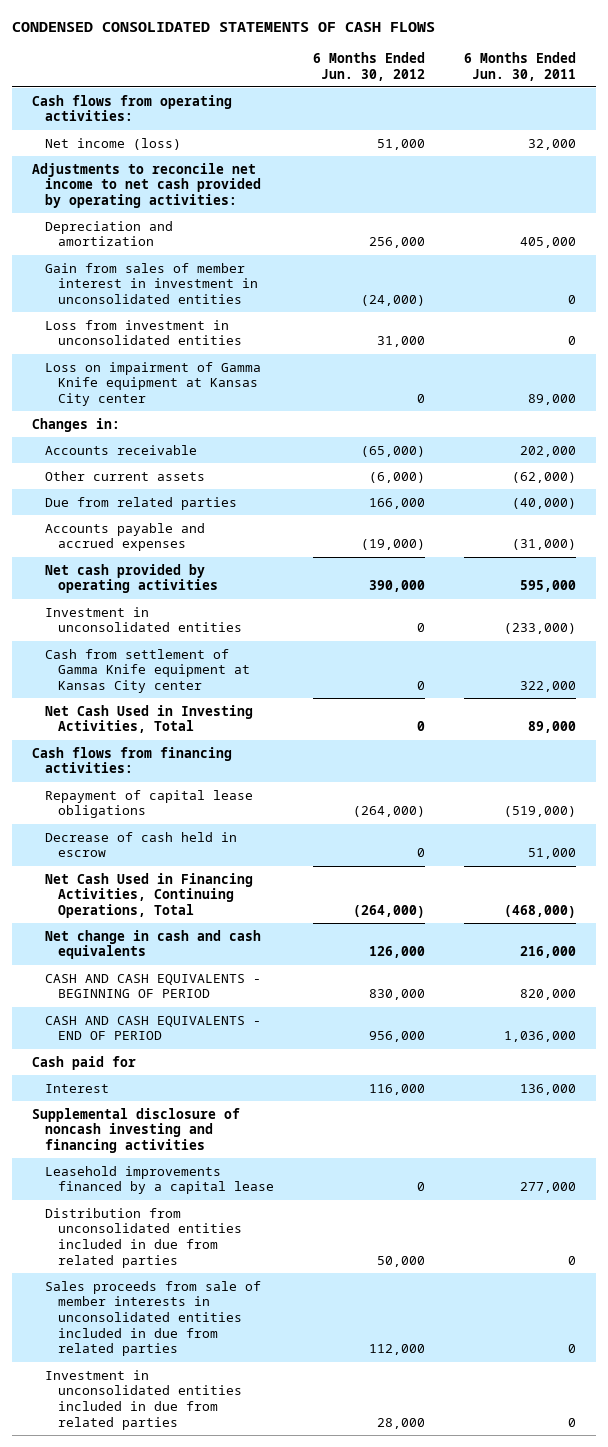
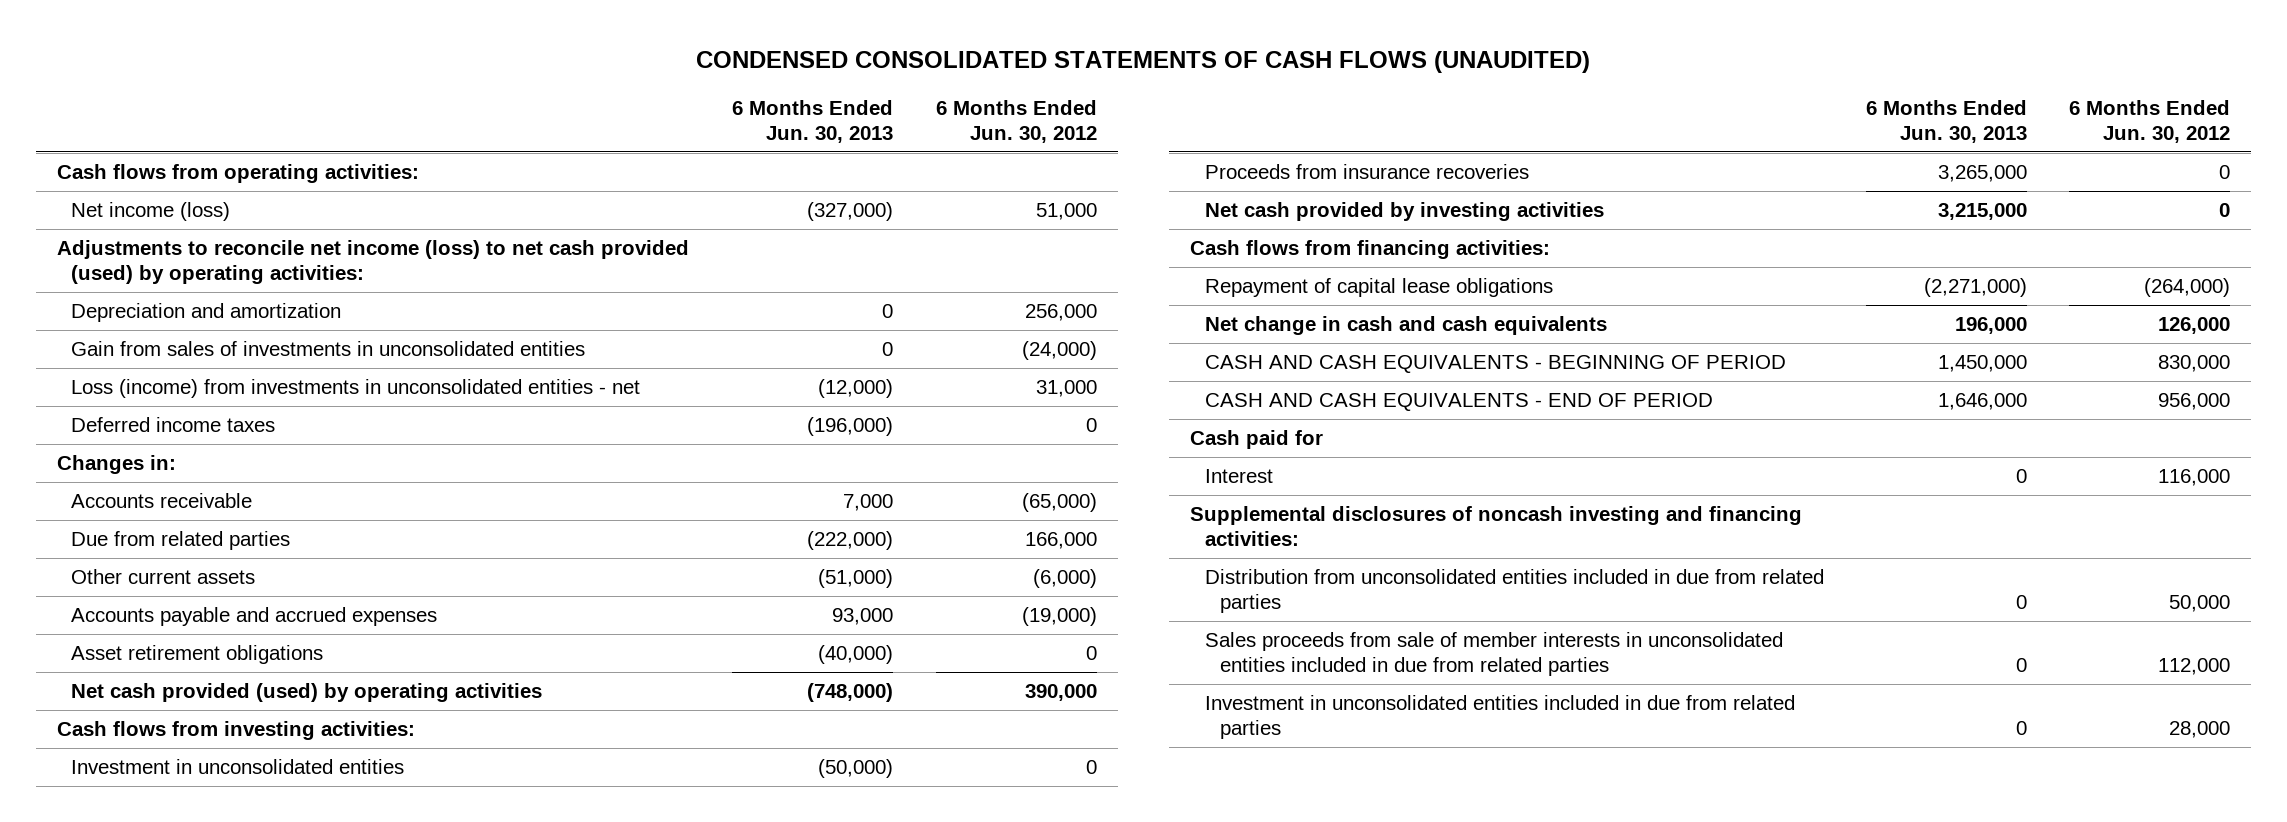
[12,22,436,33] CONDENSED CONSOLIDATED STATEMENTS OF CASH FLOWS -> [696,50,1591,73] CONDENSED CONSOLIDATED STATEMENTS OF CASH FLOWS (UNAUDITED)
[464,51,577,81] 6 Months Ended Jun. 30, 2011 -> none
none -> [732,99,894,143] 6 Months Ended Jun. 30, 2013
[31,162,261,208] Adjustments to reconcile net income to net cash provided by operating activities: -> [56,240,689,285] Adjustments to reconcile net income (loss) to net cash provided (used) by operating activities:
[44,361,261,406] Loss on impairment of Gamma Knife equipment at Kansas City center -> none
[44,262,259,304] Gain from sales of member interest in investment in unconsolidated entities -> [71,341,586,357] Gain from sales of investments in unconsolidated entities
[44,319,243,346] Loss from investment in unconsolidated entities -> [71,379,641,399] Loss (income) from investments in unconsolidated entities - net
none -> [71,417,276,433] Deferred income taxes
[44,470,205,481] Other current assets -> [71,569,256,585] Other current assets
none -> [71,645,324,665] Asset retirement obligations
[44,563,219,594] Net cash provided by operating activities -> [71,683,543,703] Net cash provided (used) by operating activities
none -> [56,721,415,741] Cash flows from investing activities:
[44,648,251,693] Cash from settlement of Gamma Knife equipment at Kansas City center -> none
none -> [1205,164,1530,180] Proceeds from insurance recoveries
[44,704,253,734] Net Cash Used in Investing Activities, Total -> [1205,202,1605,222] Net cash provided by investing activities
[44,831,237,858] Decrease of cash held in escrow -> none
[44,872,253,918] Net Cash Used in Financing Activities, Continuing Operations, Total -> none
[44,1165,275,1195] Leasehold improvements financed by a capital lease -> none
[31,1107,240,1153] Supplemental disclosure of noncash investing and financing activities -> [1190,506,1803,547] Supplemental disclosures of noncash investing and financing activities:

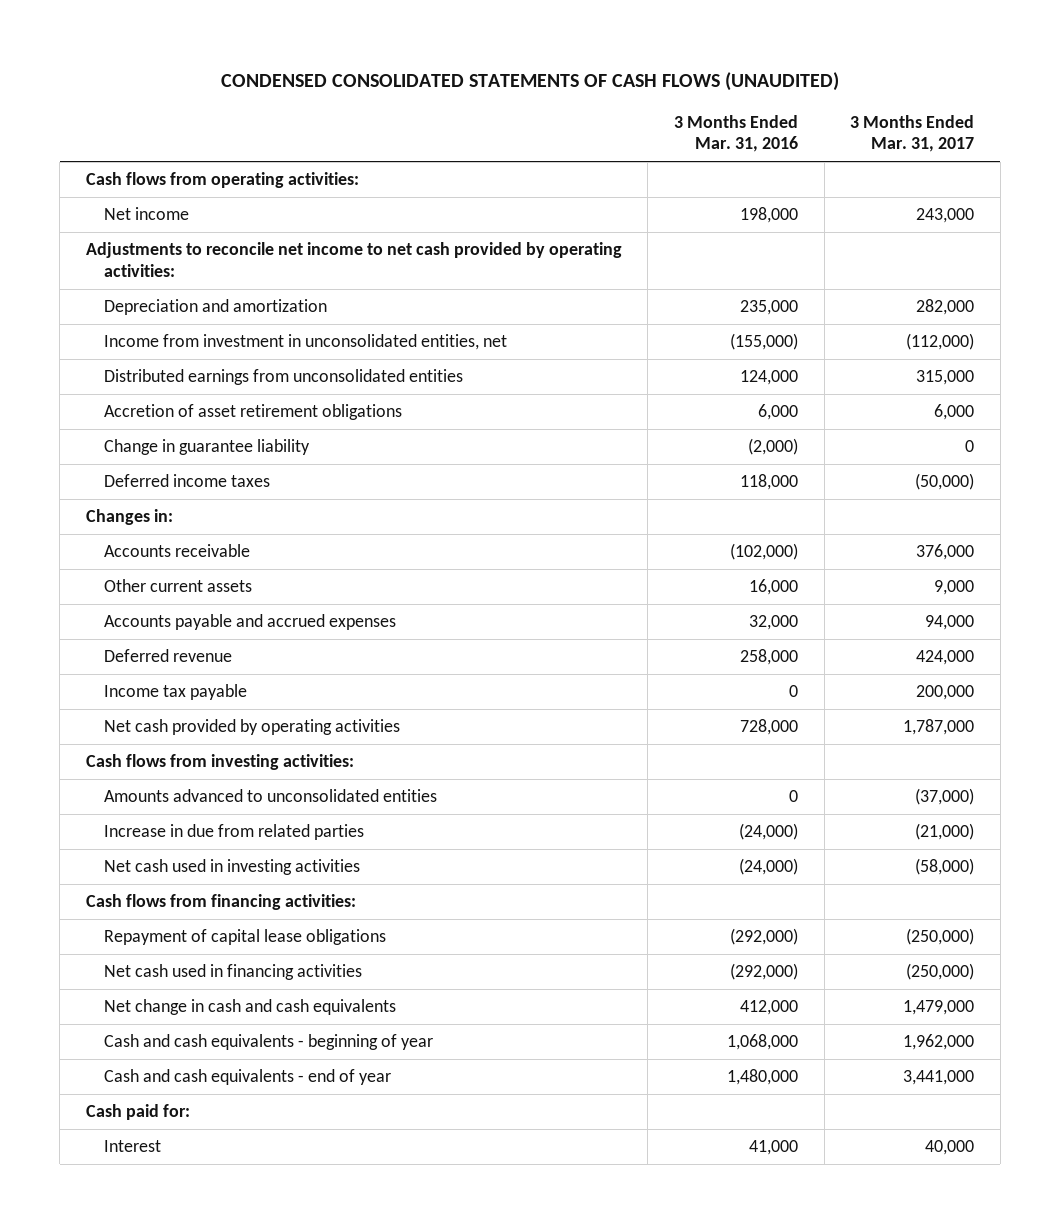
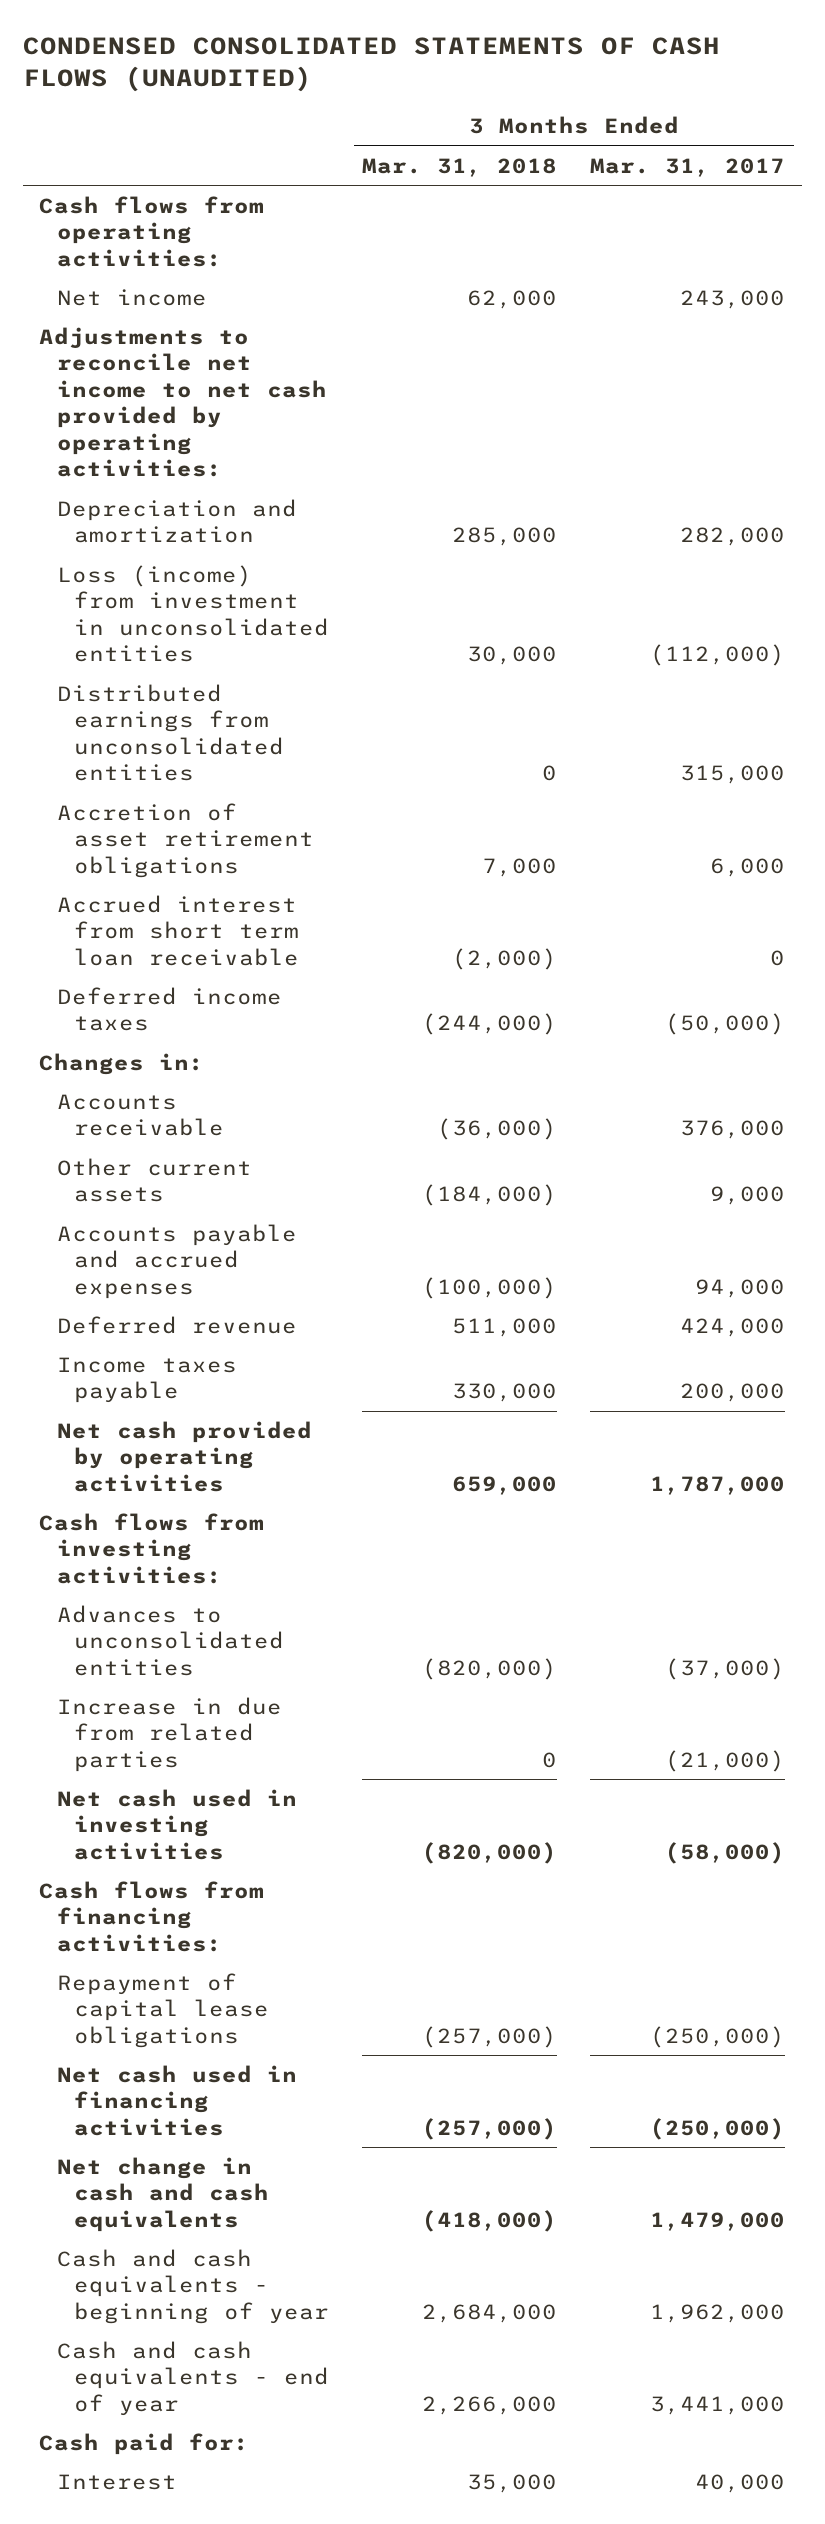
[674,114,799,153] 3 Months Ended Mar. 31, 2016 -> none
none -> [362,157,558,177] Mar. 31, 2018
[104,334,508,351] Income from investment in unconsolidated entities, net -> [56,564,330,663] Loss (income) from investment in unconsolidated entities
[104,439,311,456] Change in guarantee liability -> none
none -> [56,894,300,966] Accrued interest from short term loan receivable
[104,684,248,701] Income tax payable -> [56,1356,237,1404] Income taxes payable
[104,789,438,803] Amounts advanced to unconsolidated entities -> [56,1604,285,1676] Advances to unconsolidated entities

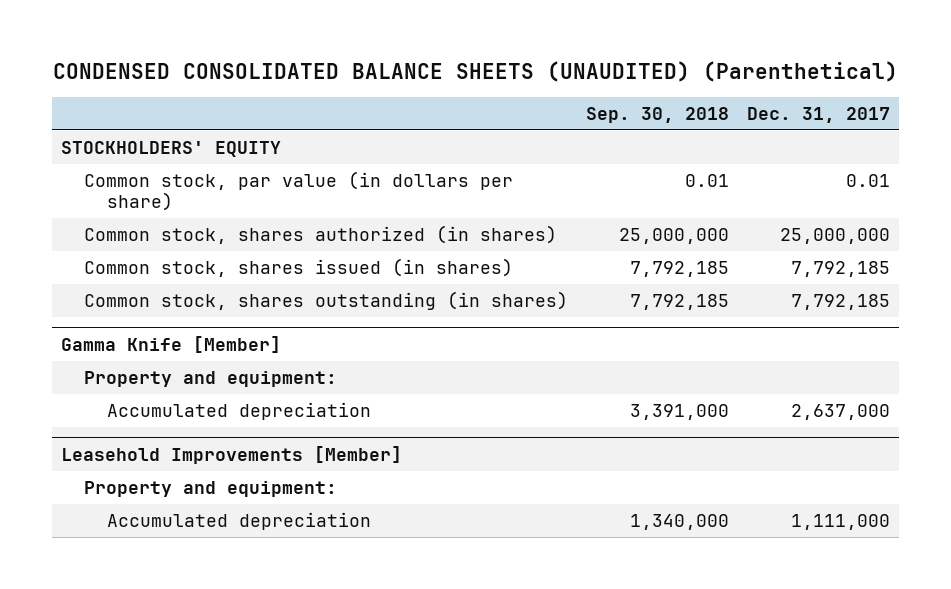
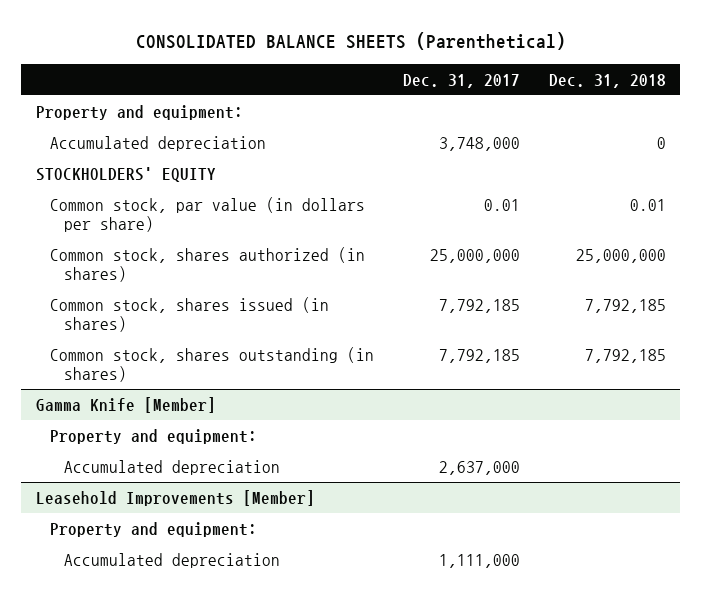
[52,61,898,83] CONDENSED CONSOLIDATED BALANCE SHEETS (UNAUDITED) (Parenthetical) -> [135,32,566,51] CONSOLIDATED BALANCE SHEETS (Parenthetical)
[586,106,730,123] Sep. 30, 2018 -> none
none -> [548,73,666,88] Dec. 31, 2018
none -> [35,104,243,120] Property and equipment:
none -> [49,135,266,151] Accumulated depreciation

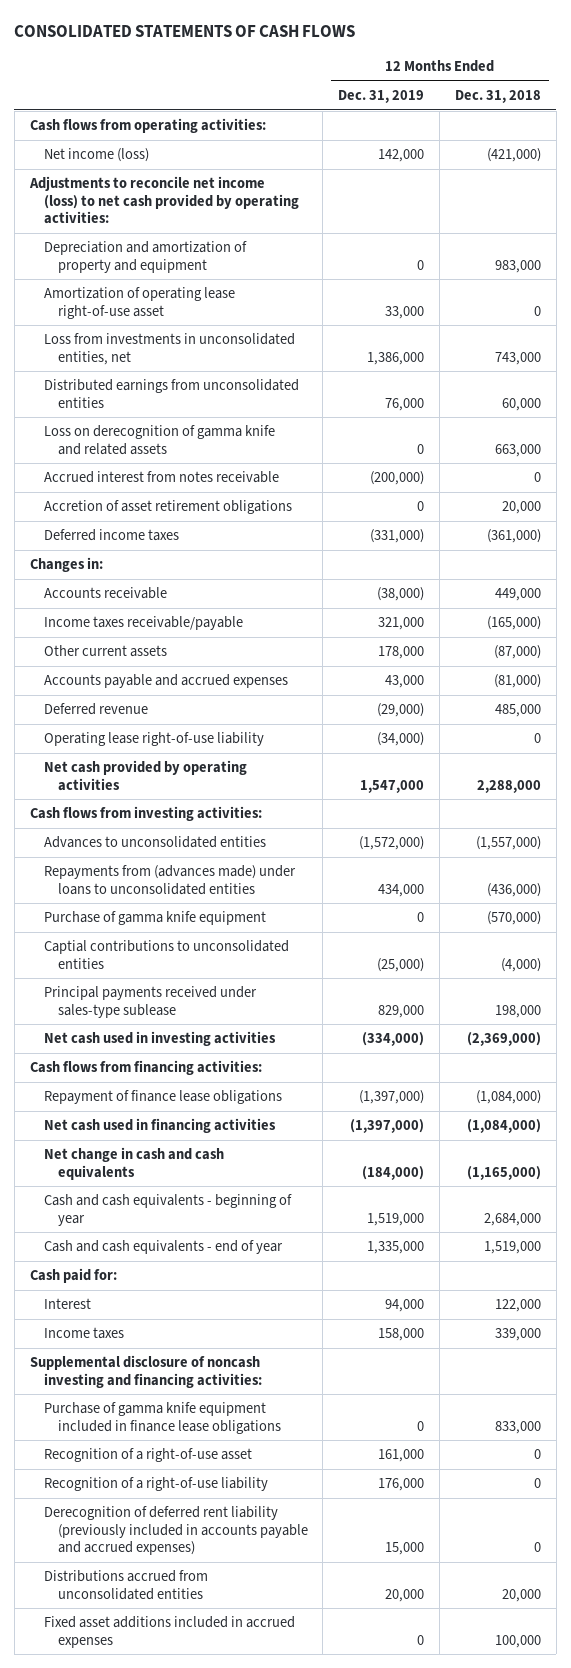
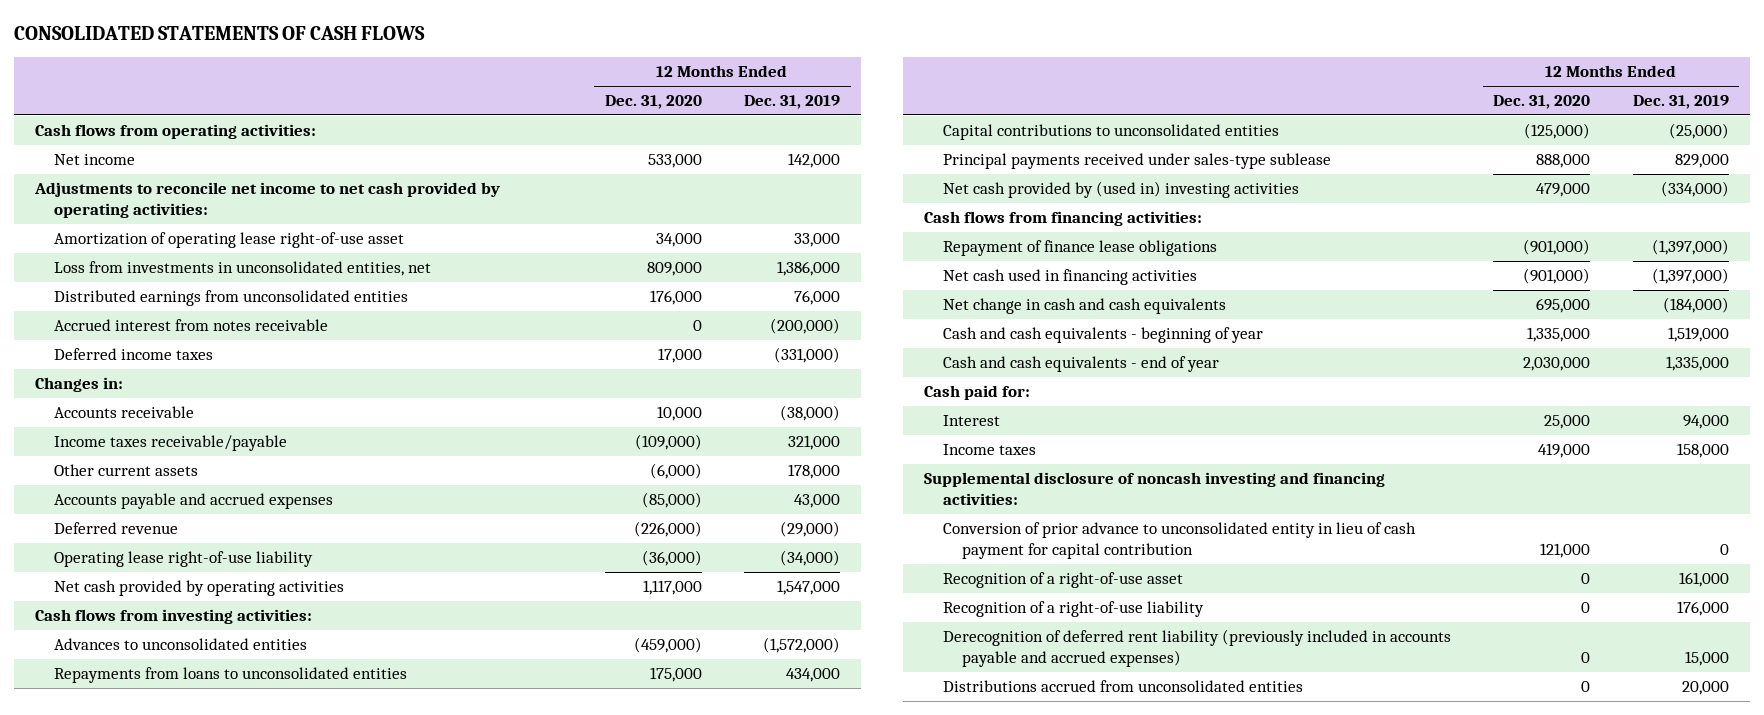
[454,89,541,103] Dec. 31, 2018 -> none
none -> [604,95,702,110] Dec. 31, 2020
[43,241,247,273] Depreciation and amortization of property and equipment -> none
[43,148,149,163] Net income (loss) -> [54,154,136,166] Net income
[28,176,299,225] Adjustments to reconcile net income (loss) to net cash provided by operating activities: -> [34,182,501,219] Adjustments to reconcile net income to net cash provided by operating activities:
[43,425,275,455] Loss on derecognition of gamma knife and related assets -> none
[43,500,292,515] Accretion of asset retirement obligations -> none
[43,911,266,926] Purchase of gamma knife equipment -> none
[43,865,296,895] Repayments from (advances made) under loans to unconsolidated entities -> [54,667,408,684] Repayments from loans to unconsolidated entities
[43,940,289,969] Captial contributions to unconsolidated entities -> [943,124,1280,141] Capital contributions to unconsolidated entities
[43,1031,276,1047] Net cash used in investing activities -> [943,181,1300,199] Net cash provided by (used in) investing activities
[43,1402,281,1434] Purchase of gamma knife equipment included in finance lease obligations -> none
none -> [943,522,1417,560] Conversion of prior advance to unconsolidated entity in lieu of cash payment for capital contribution
[43,1616,295,1648] Fixed asset additions included in accrued expenses -> none

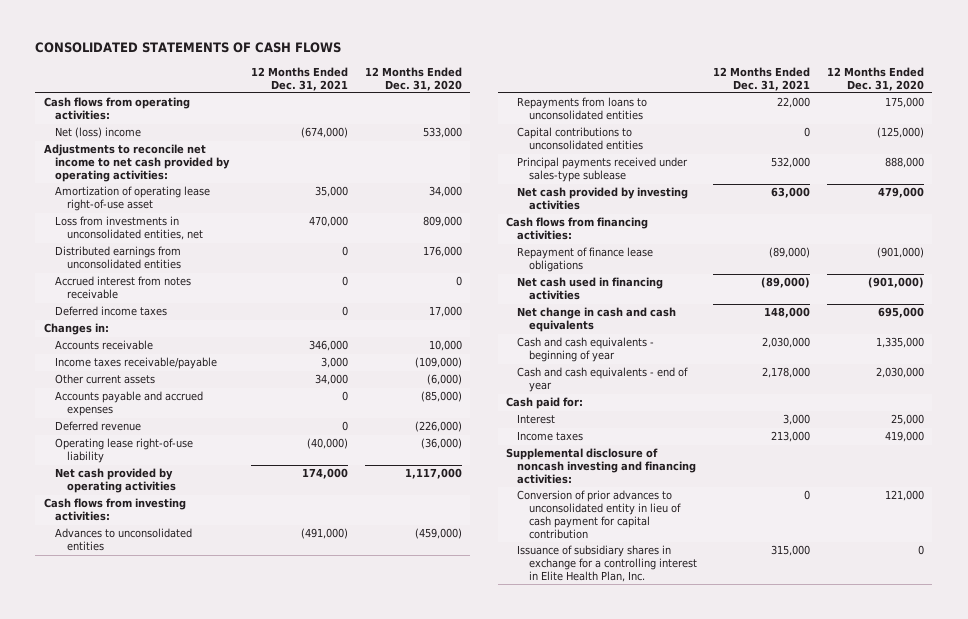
[743,95,840,110] Dec. 31, 2019 -> none
none -> [251,66,349,91] 12 Months Ended Dec. 31, 2021
[54,154,136,166] Net income -> [55,127,142,139] Net (loss) income
[943,181,1300,199] Net cash provided by (used in) investing activities -> [517,187,689,211] Net cash provided by investing activities
[943,572,1184,589] Recognition of a right-of-use asset -> none
[943,601,1205,618] Recognition of a right-of-use liability -> none
[943,629,1452,668] Derecognition of deferred rent liability (previously included in accounts payable and accrued expenses) -> none
[943,680,1304,693] Distributions accrued from unconsolidated entities -> none
[943,522,1417,560] Conversion of prior advance to unconsolidated entity in lieu of cash payment for capital contribution -> [517,490,681,539] Conversion of prior advances to unconsolidated entity in lieu of cash payment for capital contribution
none -> [517,545,697,582] Issuance of subsidiary shares in exchange for a controlling interest in Elite Health Plan, Inc.

